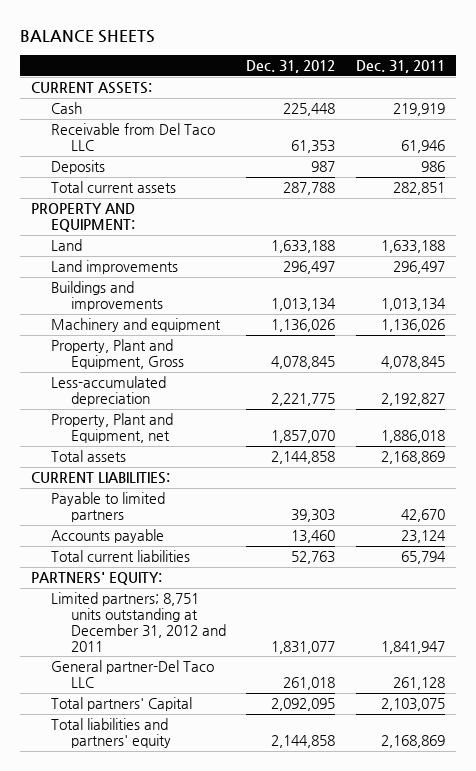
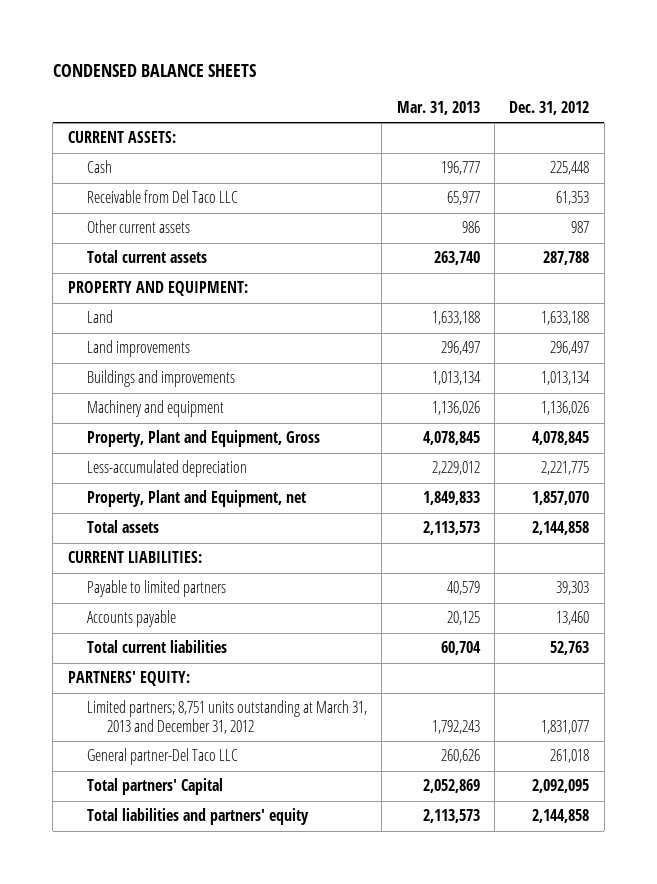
[20,30,156,44] BALANCE SHEETS -> [52,63,256,77] CONDENSED BALANCE SHEETS
[356,60,446,74] Dec. 31, 2011 -> none
none -> [396,101,480,116] Mar. 31, 2013
[50,160,105,175] Deposits -> [87,220,191,234] Other current assets
[50,592,226,652] Limited partners; 8,751 units outstanding at December 31, 2012 and 2011 -> [87,700,368,735] Limited partners; 8,751 units outstanding at March 31, 2013 and December 31, 2012

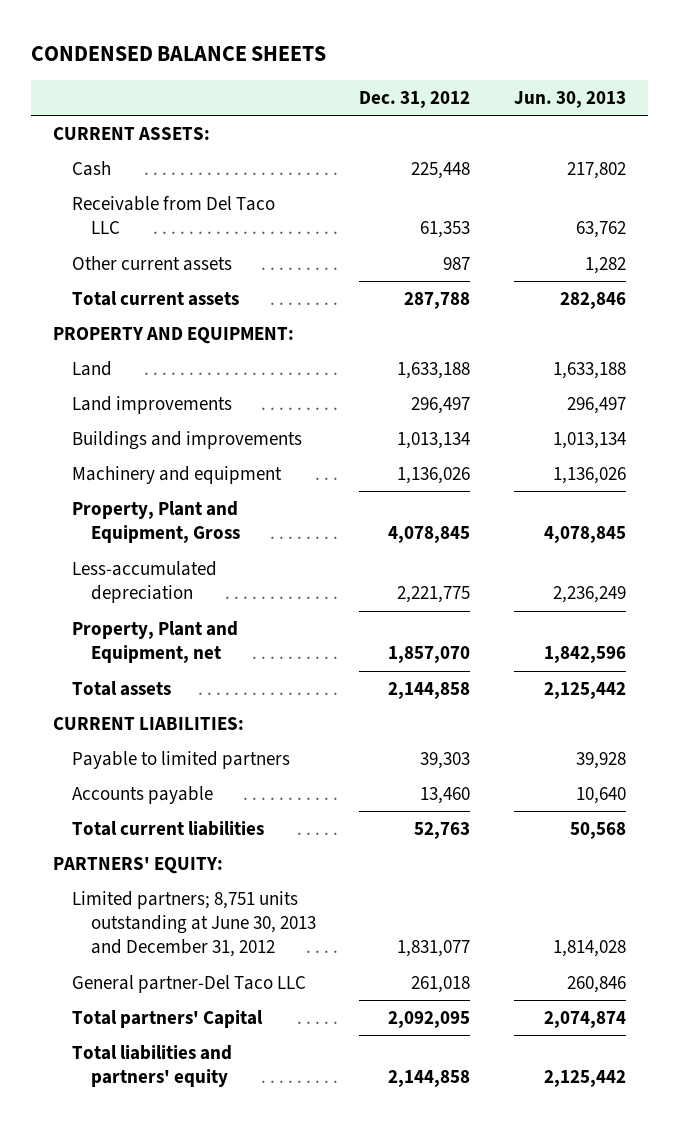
[396,101,480,116] Mar. 31, 2013 -> none
none -> [514,91,627,109] Jun. 30, 2013
[87,700,368,735] Limited partners; 8,751 units outstanding at March 31, 2013 and December 31, 2012 -> [71,891,316,958] Limited partners; 8,751 units outstanding at June 30, 2013 and December 31, 2012

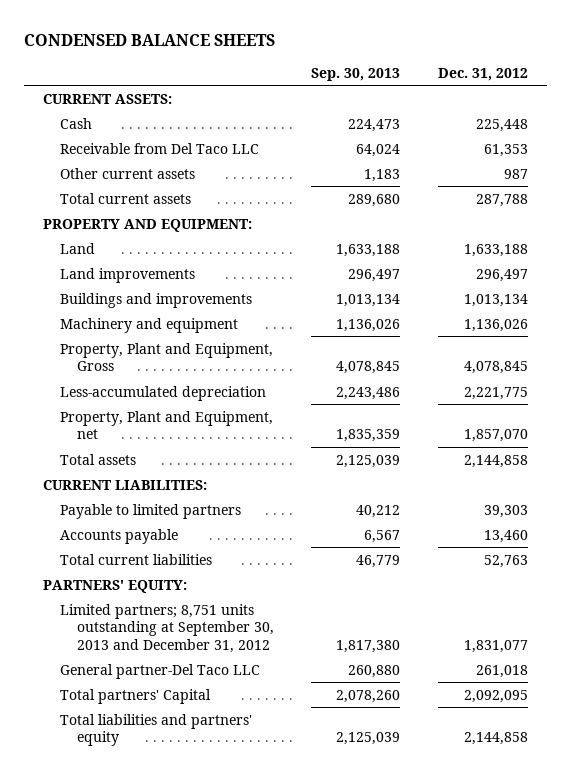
[514,91,627,109] Jun. 30, 2013 -> none
none -> [311,67,401,81] Sep. 30, 2013
[71,891,316,958] Limited partners; 8,751 units outstanding at June 30, 2013 and December 31, 2012 -> [60,603,274,653] Limited partners; 8,751 units outstanding at September 30, 2013 and December 31, 2012

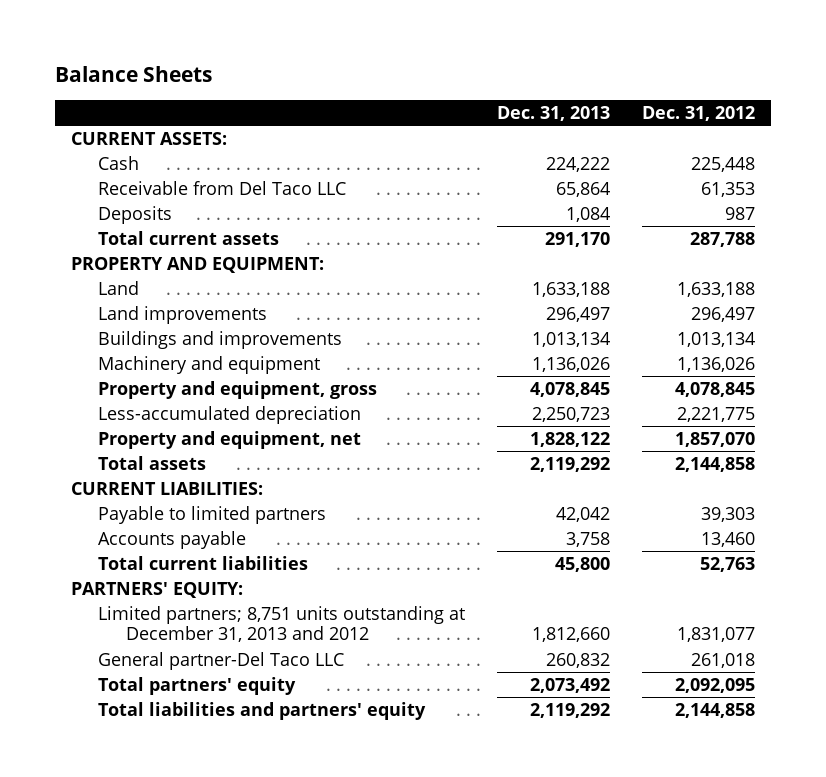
[24,34,276,47] CONDENSED BALANCE SHEETS -> [54,66,212,83] Balance Sheets
[311,67,401,81] Sep. 30, 2013 -> none
none -> [497,106,611,122] Dec. 31, 2013
[60,167,196,179] Other current assets -> [98,205,173,224] Deposits
[60,342,274,372] Property, Plant and Equipment, Gross -> [98,380,378,399] Property and equipment, gross
[60,410,274,440] Property, Plant and Equipment, net -> [98,430,362,449] Property and equipment, net
[60,603,274,653] Limited partners; 8,751 units outstanding at September 30, 2013 and December 31, 2012 -> [98,605,466,643] Limited partners; 8,751 units outstanding at December 31, 2013 and 2012
[60,688,212,704] Total partners' Capital -> [98,676,297,695] Total partners' equity

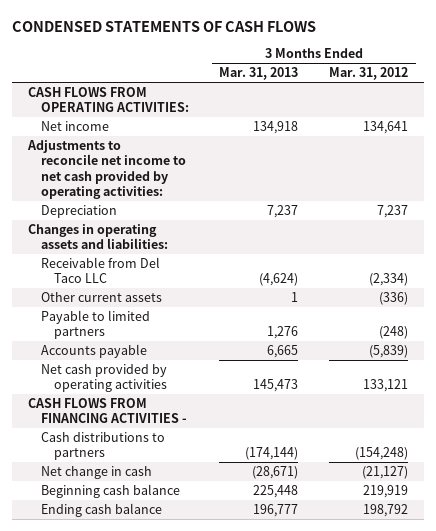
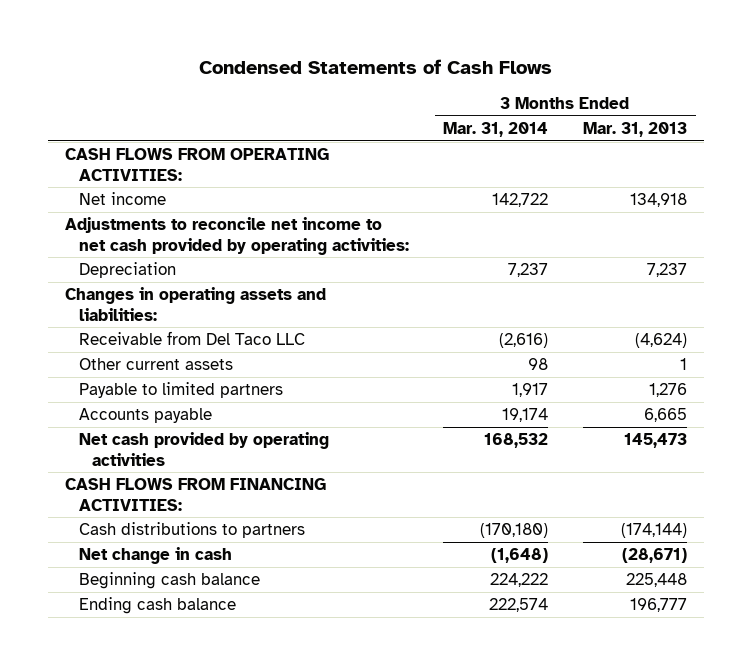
[12,20,317,32] CONDENSED STATEMENTS OF CASH FLOWS -> [199,59,553,75] Condensed Statements of Cash Flows
[329,67,409,81] Mar. 31, 2012 -> none
none -> [443,122,549,138] Mar. 31, 2014
[27,398,187,424] CASH FLOWS FROM FINANCING ACTIVITIES - -> [65,478,327,511] CASH FLOWS FROM FINANCING ACTIVITIES:

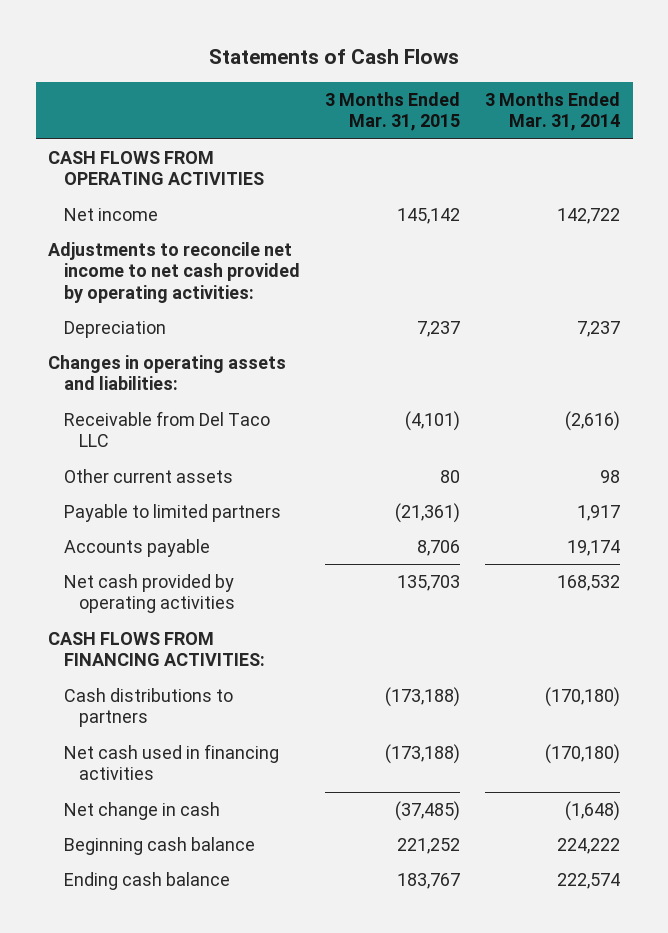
[199,59,553,75] Condensed Statements of Cash Flows -> [209,48,460,64] Statements of Cash Flows
[582,122,687,138] Mar. 31, 2013 -> none
none -> [324,91,460,132] 3 Months Ended Mar. 31, 2015
[65,148,330,181] CASH FLOWS FROM OPERATING ACTIVITIES: -> [48,151,264,186] CASH FLOWS FROM OPERATING ACTIVITIES
none -> [63,744,279,781] Net cash used in financing activities

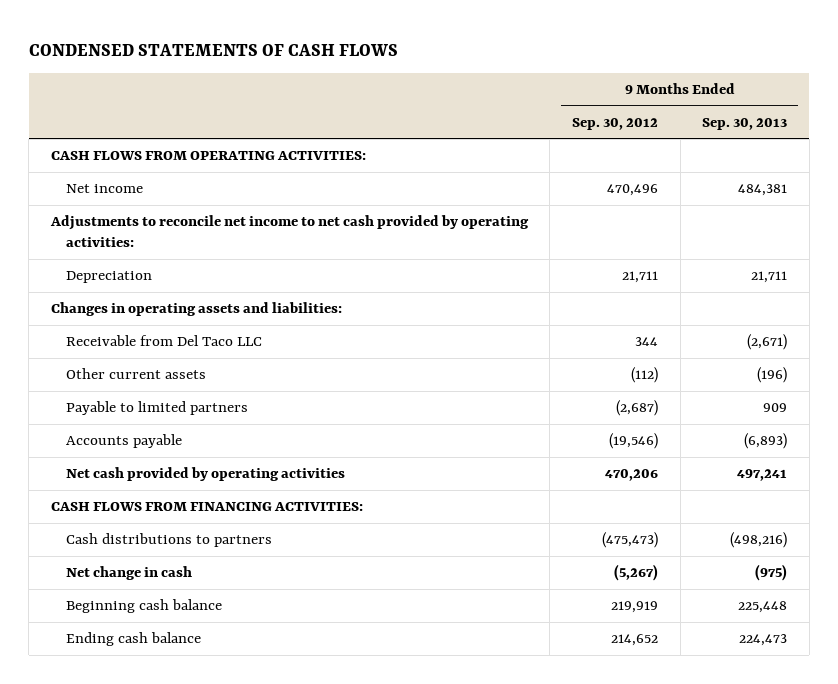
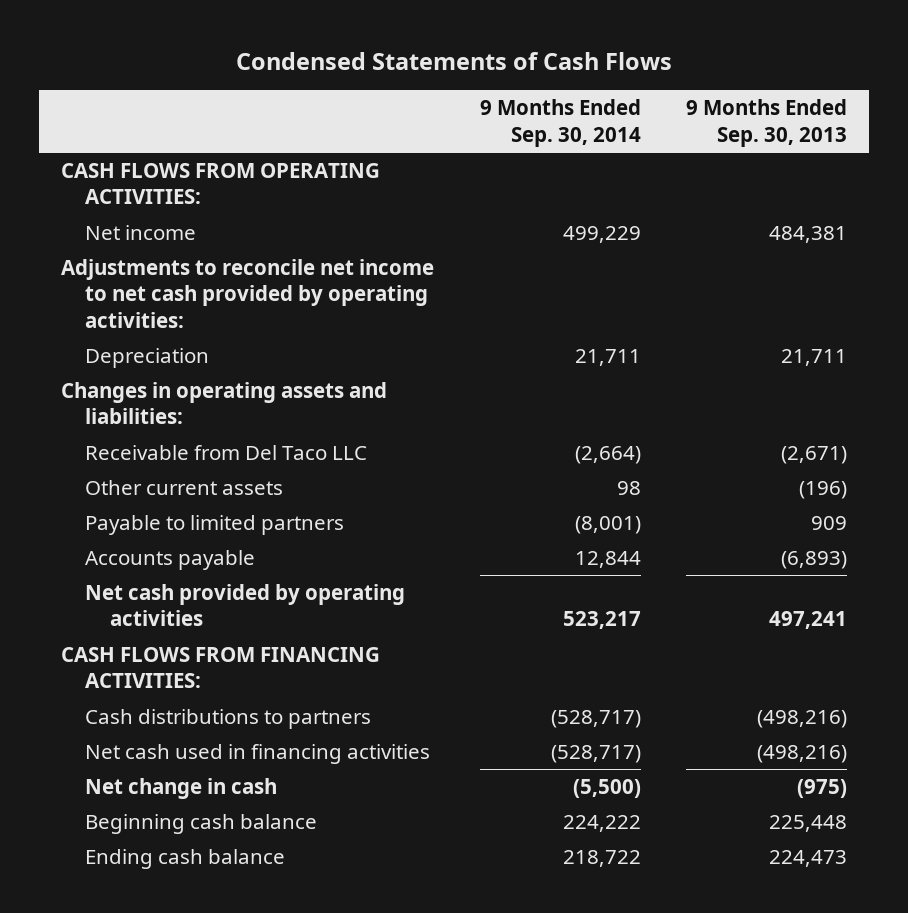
[28,43,398,56] CONDENSED STATEMENTS OF CASH FLOWS -> [236,52,673,71] Condensed Statements of Cash Flows
[572,117,659,130] Sep. 30, 2012 -> none
none -> [479,99,641,147] 9 Months Ended Sep. 30, 2014
none -> [85,744,431,765] Net cash used in financing activities

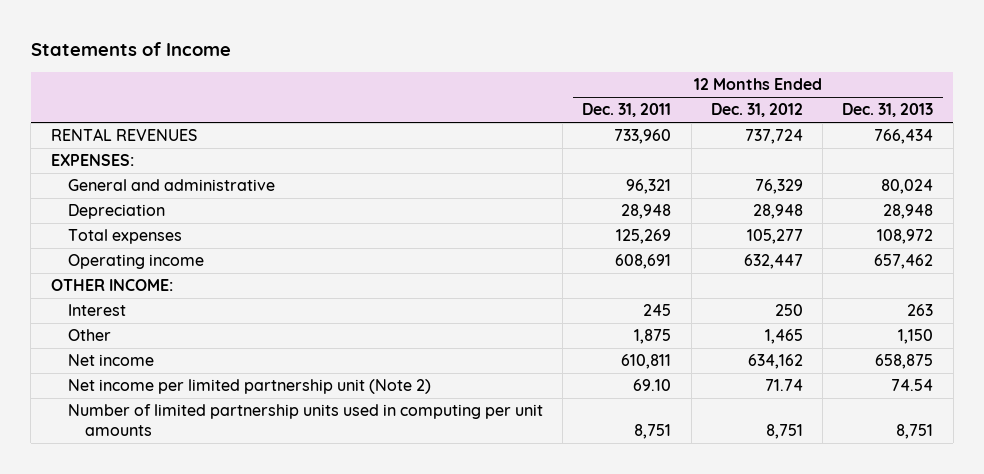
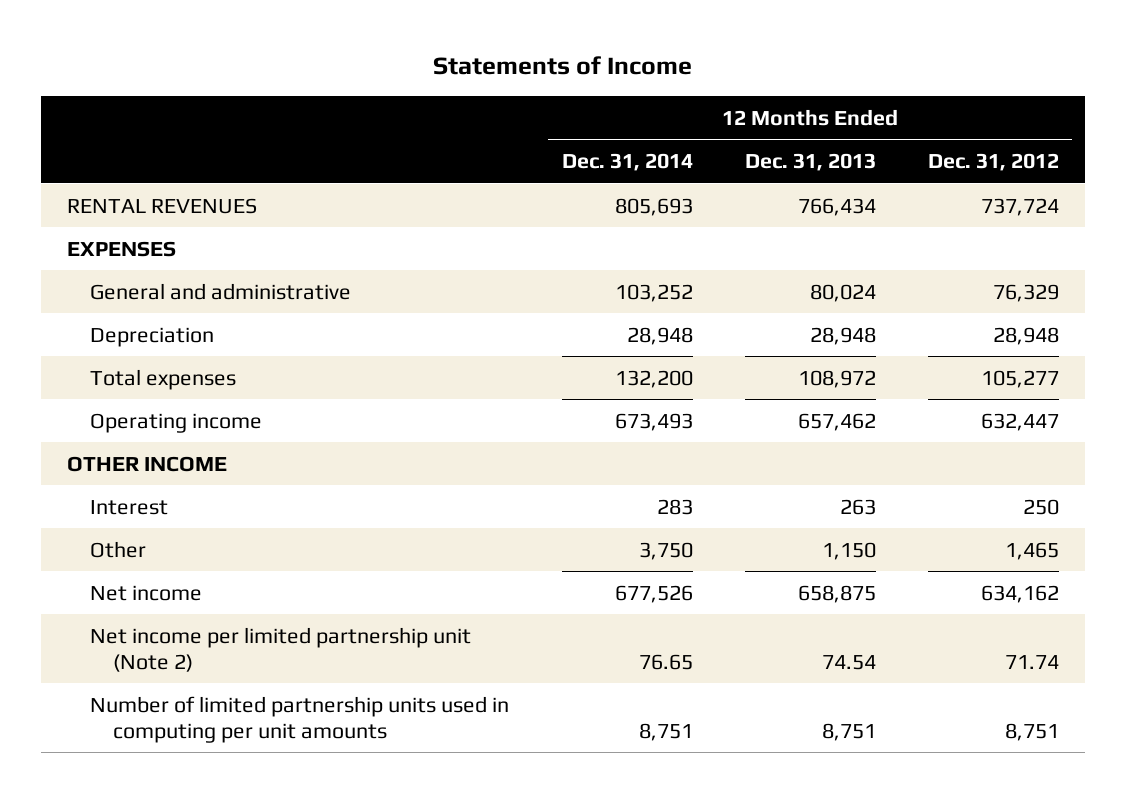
[582,103,672,118] Dec. 31, 2011 -> none
none -> [561,152,693,171] Dec. 31, 2014
[50,154,134,167] EXPENSES: -> [67,240,177,257] EXPENSES
[50,279,173,292] OTHER INCOME: -> [67,455,228,472] OTHER INCOME

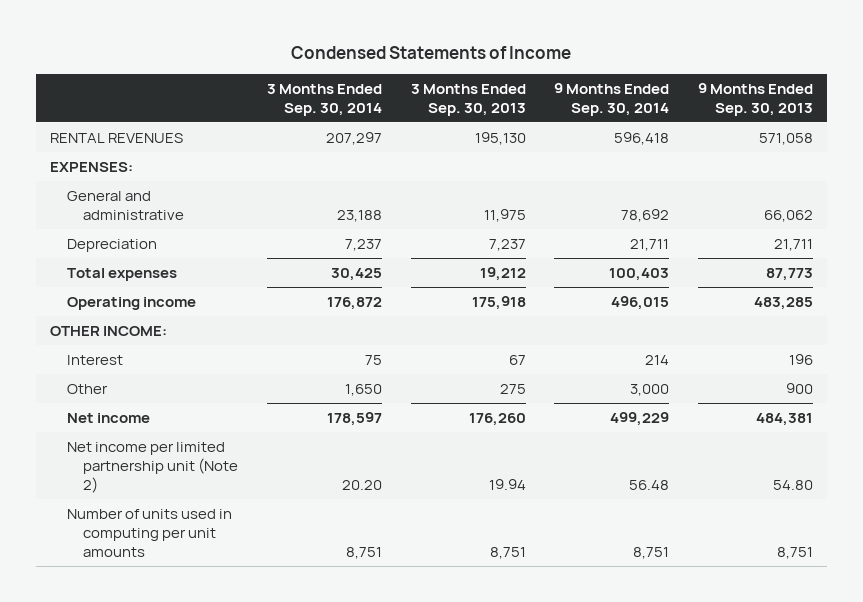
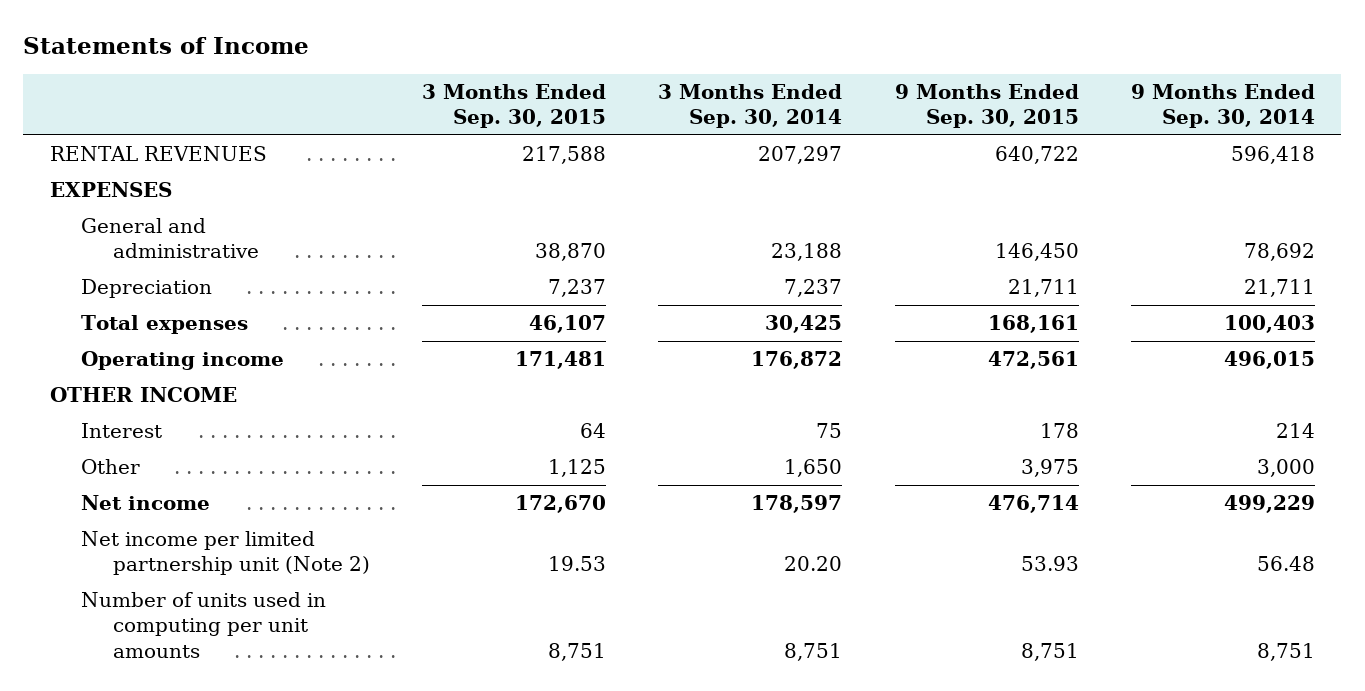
[291,45,572,59] Condensed Statements of Income -> [23,37,310,55] Statements of Income
[410,83,526,116] 3 Months Ended Sep. 30, 2013 -> none
[697,82,813,116] 9 Months Ended Sep. 30, 2013 -> none
none -> [421,83,606,129] 3 Months Ended Sep. 30, 2015
none -> [894,83,1079,129] 9 Months Ended Sep. 30, 2015
[49,161,133,172] EXPENSES: -> [49,182,172,198] EXPENSES
[49,325,167,336] OTHER INCOME: -> [49,387,237,403] OTHER INCOME

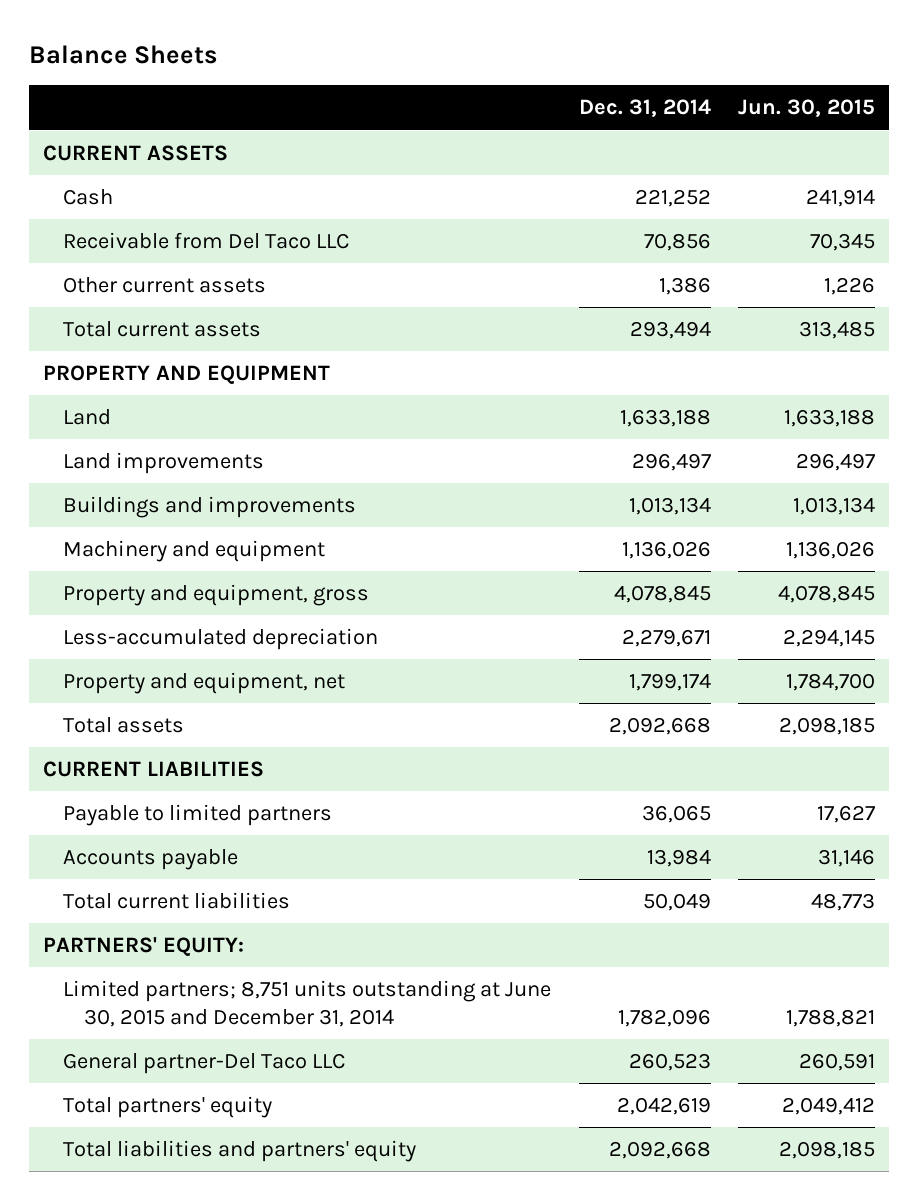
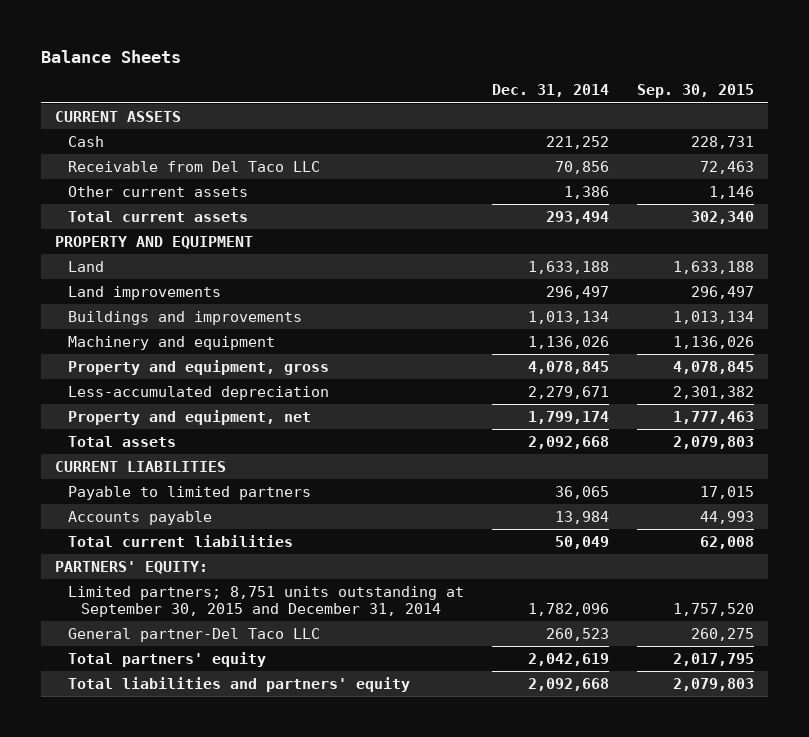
[738,99,876,118] Jun. 30, 2015 -> none
none -> [636,84,754,99] Sep. 30, 2015
[63,980,552,1027] Limited partners; 8,751 units outstanding at June 30, 2015 and December 31, 2014 -> [67,585,464,618] Limited partners; 8,751 units outstanding at September 30, 2015 and December 31, 2014

